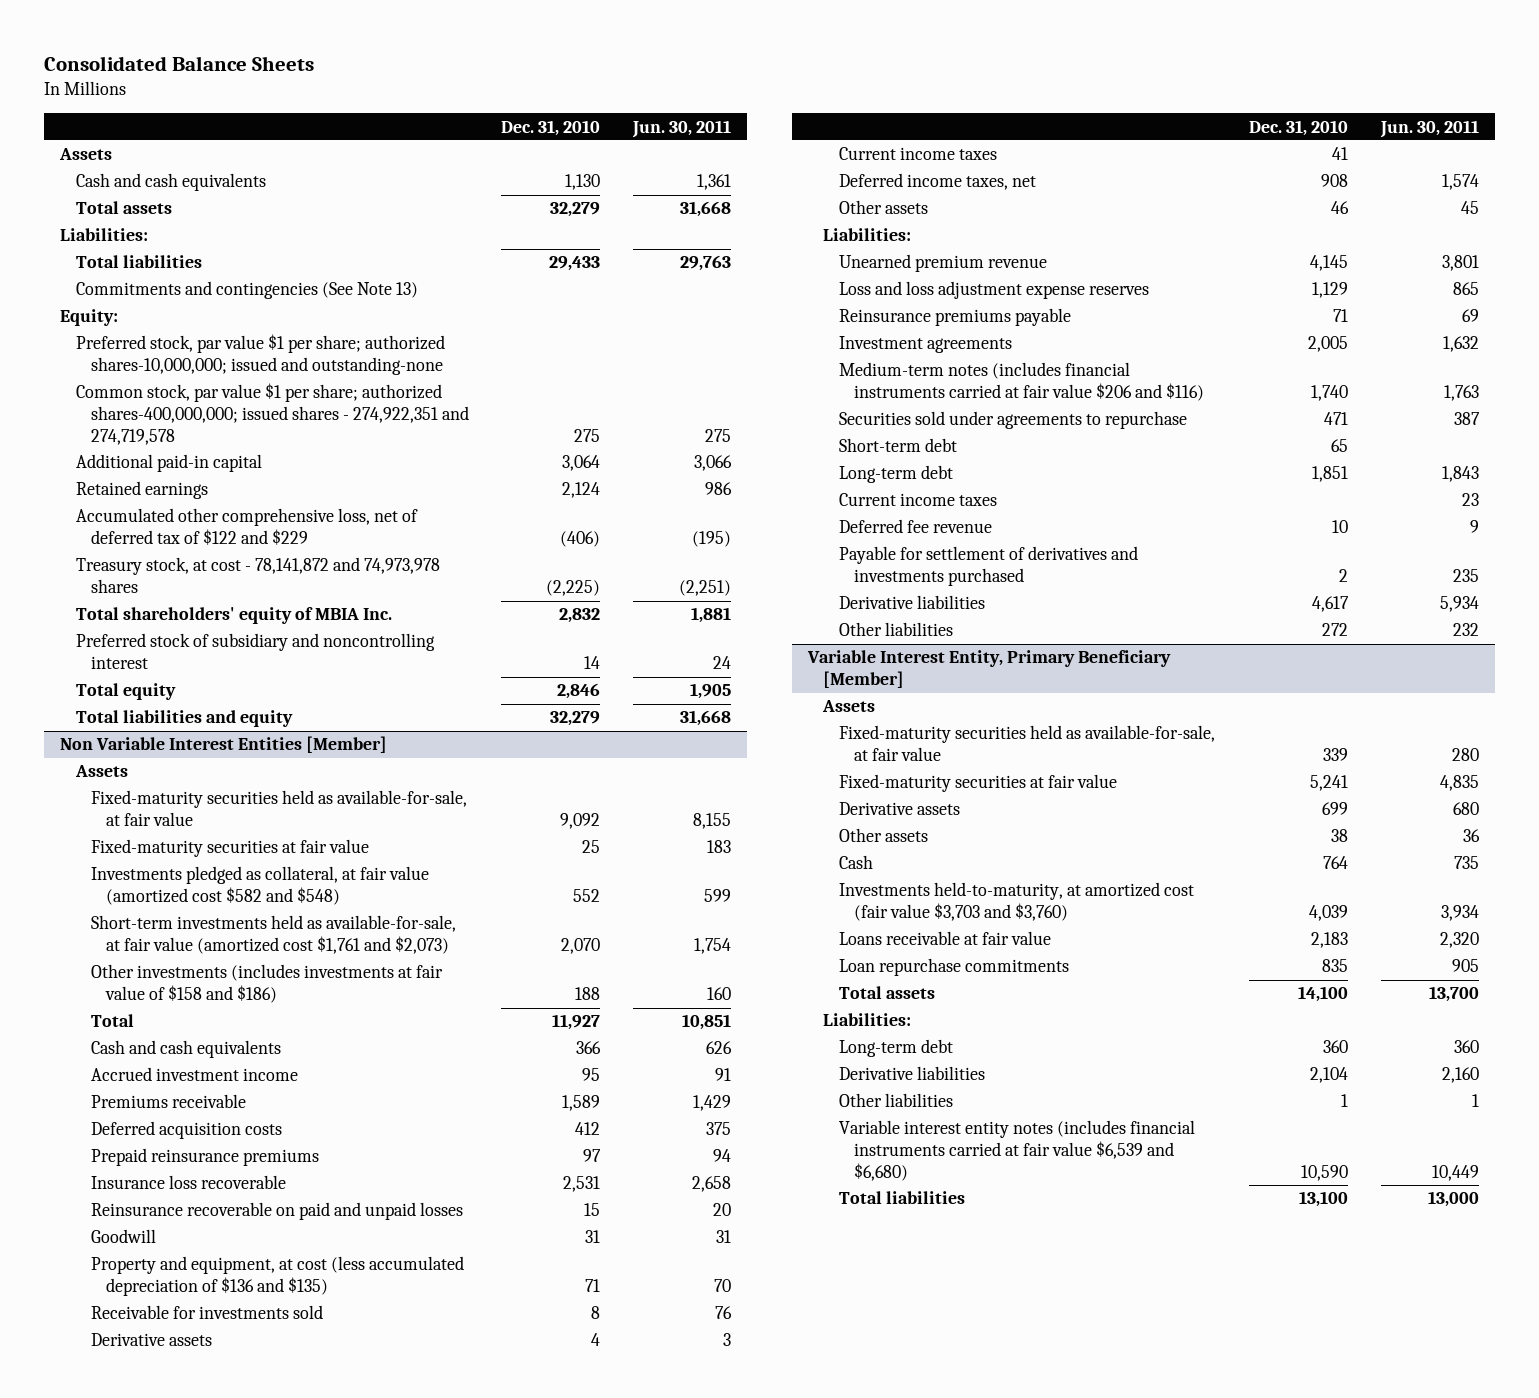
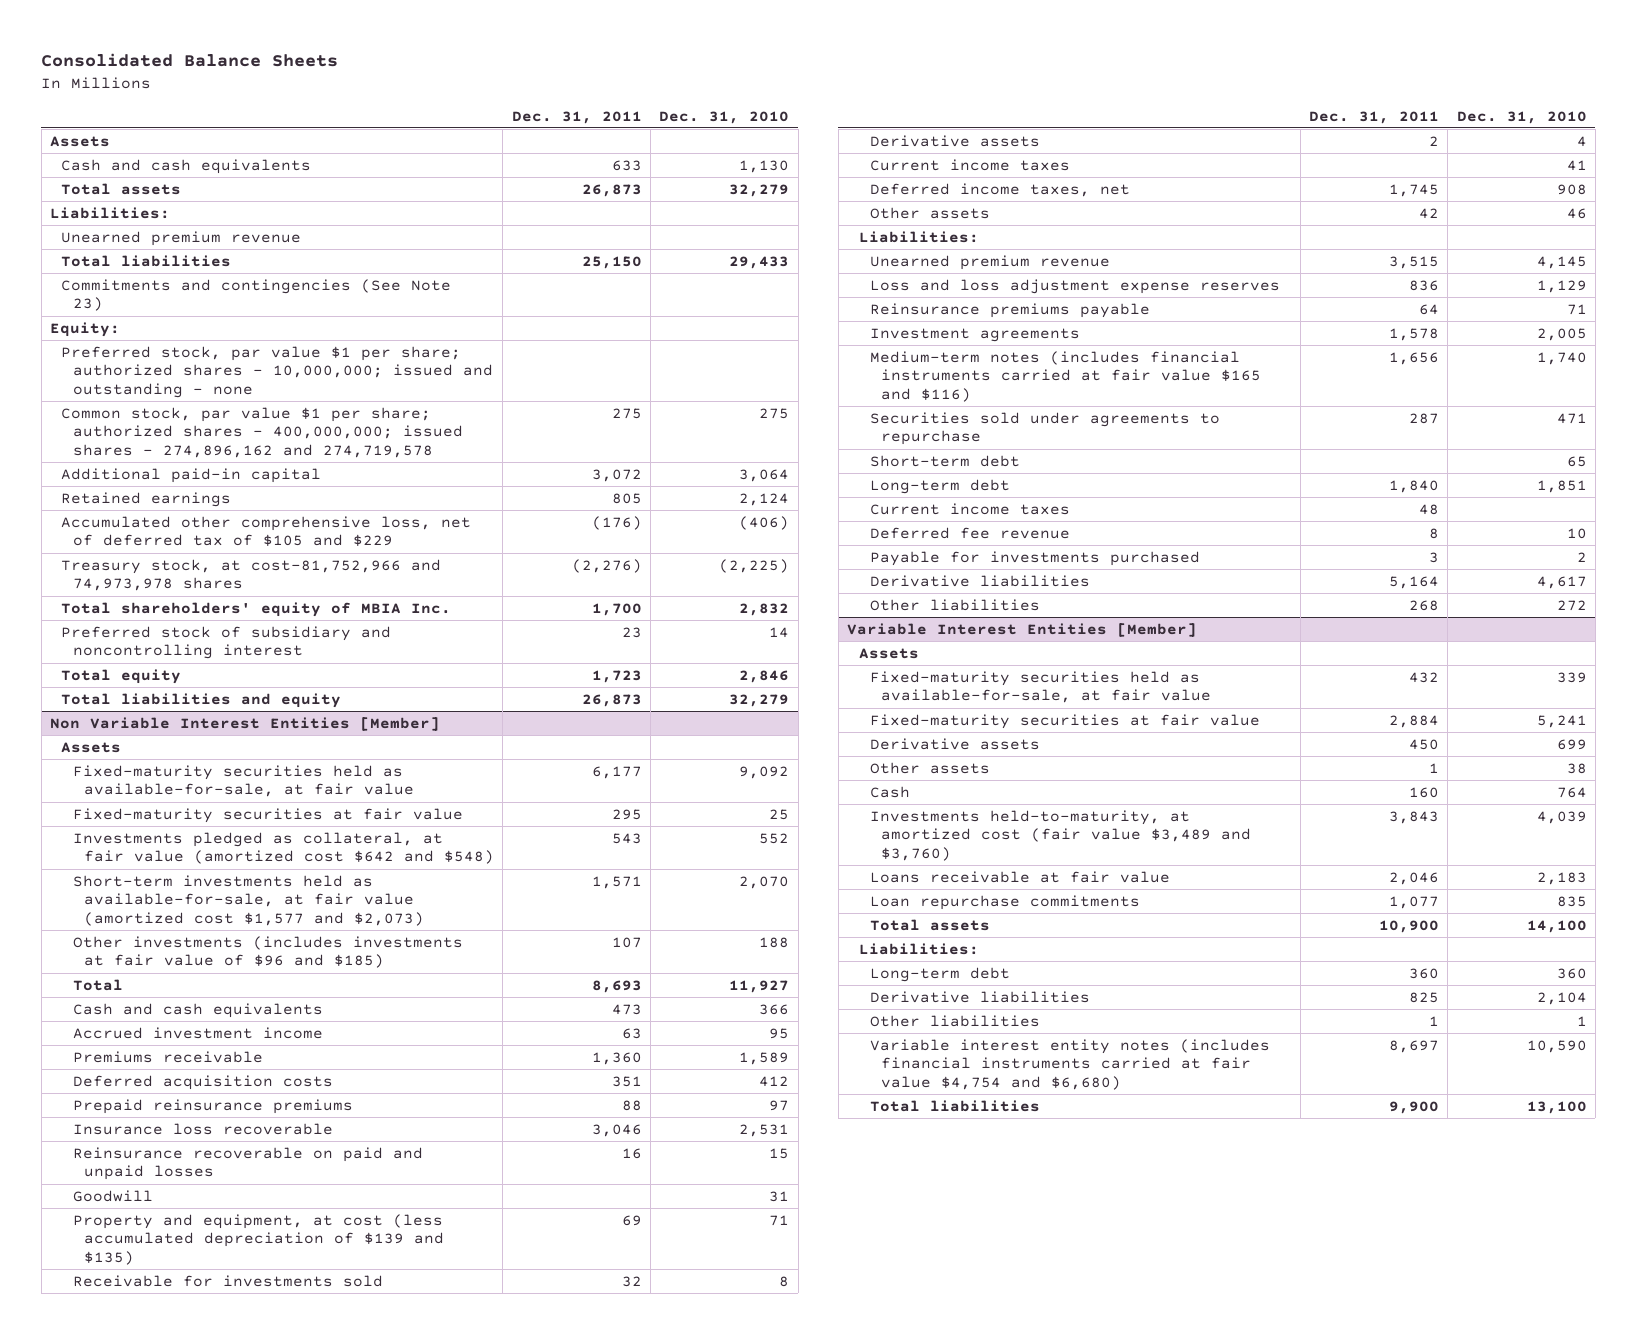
[632,119,732,138] Jun. 30, 2011 -> none
none -> [511,110,642,124] Dec. 31, 2011
none -> [61,230,302,246] Unearned premium revenue
[75,281,418,300] Commitments and contingencies (See Note 13) -> [61,278,452,312] Commitments and contingencies (See Note 23)
[75,334,445,376] Preferred stock, par value $1 per share; authorized shares-10,000,000; issued and outstanding-none -> [61,345,493,398] Preferred stock, par value $1 per share; authorized shares - 10,000,000; issued and outstanding - none
[75,383,469,445] Common stock, par value $1 per share; authorized shares-400,000,000; issued shares - 274,922,351 and 274,719,578 -> [61,406,463,458] Common stock, par value $1 per share; authorized shares - 400,000,000; issued shares - 274,896,162 and 274,719,578
[75,508,418,546] Accumulated other comprehensive loss, net of deferred tax of $122 and $229 -> [61,515,472,547] Accumulated other comprehensive loss, net of deferred tax of $105 and $229
[75,557,440,594] Treasury stock, at cost - 78,141,872 and 74,973,978 shares -> [61,558,442,592] Treasury stock, at cost-81,752,966 and 74,973,978 shares
[90,866,429,906] Investments pledged as collateral, at fair value (amortized cost $582 and $548) -> [72,831,495,865] Investments pledged as collateral, at fair value (amortized cost $642 and $548)
[90,915,456,955] Short-term investments held as available-for-sale, at fair value (amortized cost $1,761 and $2,073) -> [72,874,425,926] Short-term investments held as available-for-sale, at fair value (amortized cost $1,577 and $2,073)
[90,964,443,1004] Other investments (includes investments at fair value of $158 and $186) -> [72,935,463,969] Other investments (includes investments at fair value of $96 and $185)
[90,1256,464,1297] Property and equipment, at cost (less accumulated depreciation of $136 and $135) -> [72,1213,445,1265] Property and equipment, at cost (less accumulated depreciation of $139 and $135)
[838,362,1204,402] Medium-term notes (includes financial instruments carried at fair value $206 and $116) -> [869,350,1262,402] Medium-term notes (includes financial instruments carried at fair value $165 and $116)
[838,546,1138,587] Payable for settlement of derivatives and investments purchased -> [869,550,1200,566] Payable for investments purchased
[807,650,1172,689] Variable Interest Entity, Primary Beneficiary [Member] -> none
none -> [847,622,1198,637] Variable Interest Entities [Member]
[838,882,1194,922] Investments held-to-maturity, at amortized cost (fair value $3,703 and $3,760) -> [869,809,1252,861] Investments held-to-maturity, at amortized cost (fair value $3,489 and $3,760)
[838,1120,1195,1181] Variable interest entity notes (includes financial instruments carried at fair value $6,539 and $6,680) -> [869,1038,1270,1090] Variable interest entity notes (includes financial instruments carried at fair value $4,754 and $6,680)

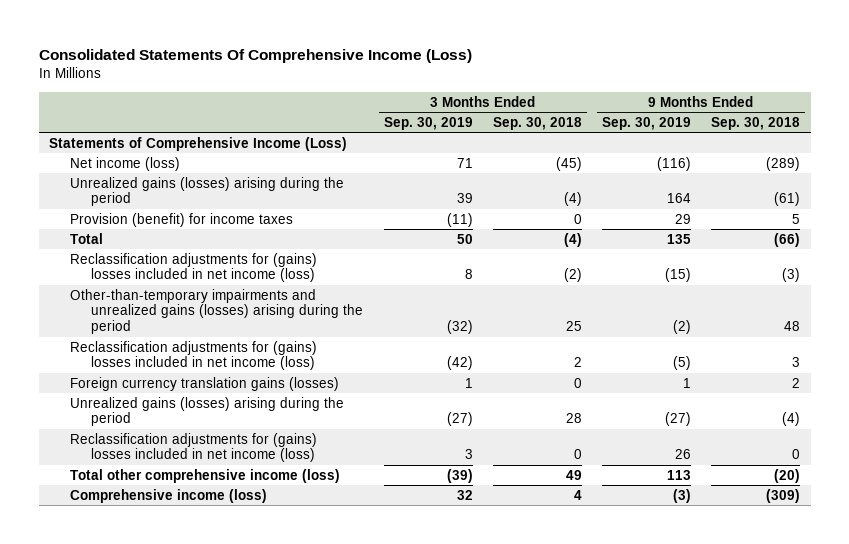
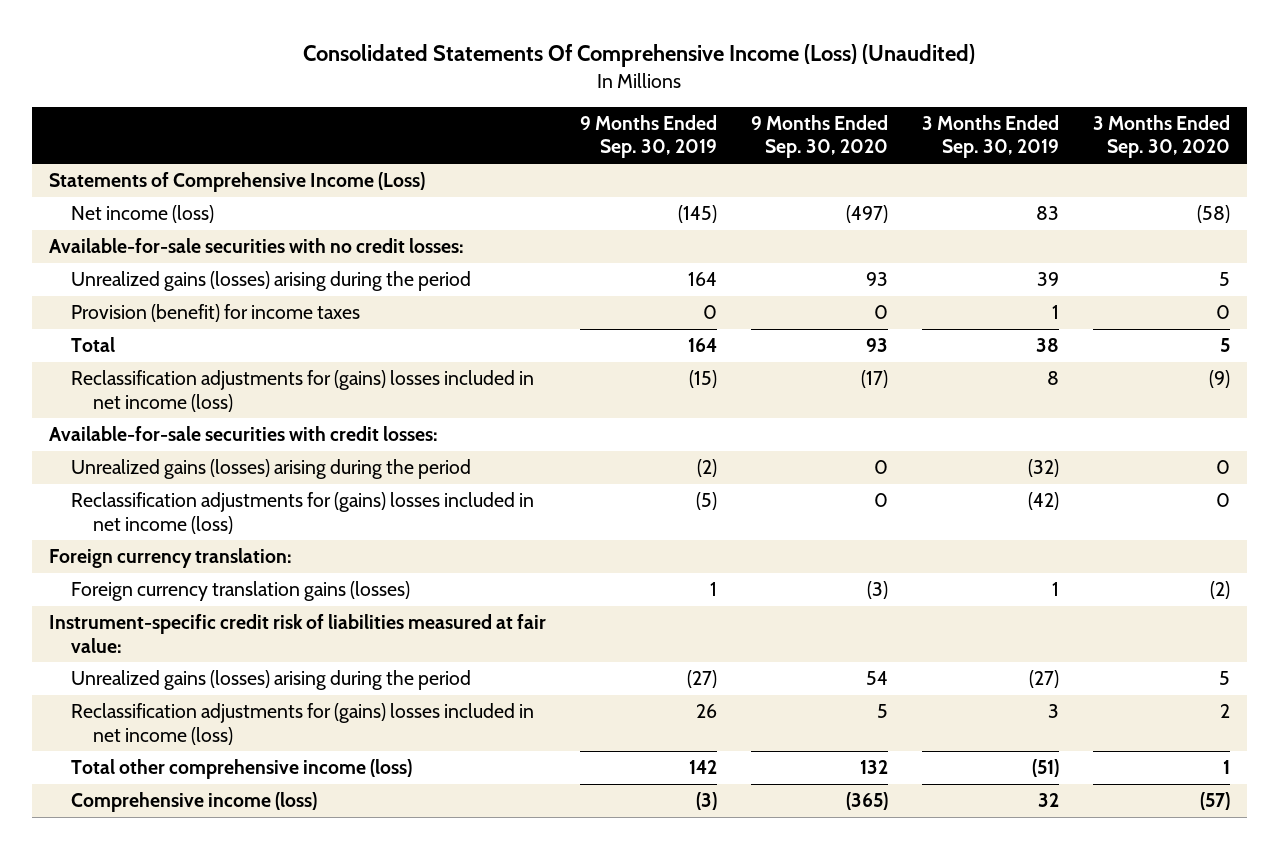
[38,48,472,63] Consolidated Statements Of Comprehensive Income (Loss) -> [303,44,976,68] Consolidated Statements Of Comprehensive Income (Loss) (Unaudited)
[492,116,582,130] Sep. 30, 2018 -> none
[711,116,801,130] Sep. 30, 2018 -> none
none -> [750,115,888,159] 9 Months Ended Sep. 30, 2020
none -> [1093,115,1231,159] 3 Months Ended Sep. 30, 2020
[456,157,473,168] 71 -> [1035,206,1059,221] 83
[657,156,692,171] (116) -> [677,205,717,224] (145)
none -> [48,238,464,254] Available-for-sale securities with no credit losses:
[446,212,473,227] (11) -> [1051,305,1059,320] 1
[675,213,692,224] 29 -> [702,305,717,320] 0
[456,233,473,244] 50 -> [1035,338,1059,353] 38
[667,233,692,244] 135 -> [687,338,717,353] 164
none -> [48,426,438,442] Available-for-sale securities with credit losses:
[70,288,364,335] Other-than-temporary impairments and unrealized gains (losses) arising during the period -> [71,459,472,480] Unrealized gains (losses) arising during the period
none -> [48,548,292,569] Foreign currency translation:
none -> [48,614,546,653] Instrument-specific credit risk of liabilities measured at fair value:
[446,468,473,483] (39) -> [1031,759,1059,778] (51)
[667,469,692,480] 113 -> [688,760,717,775] 142

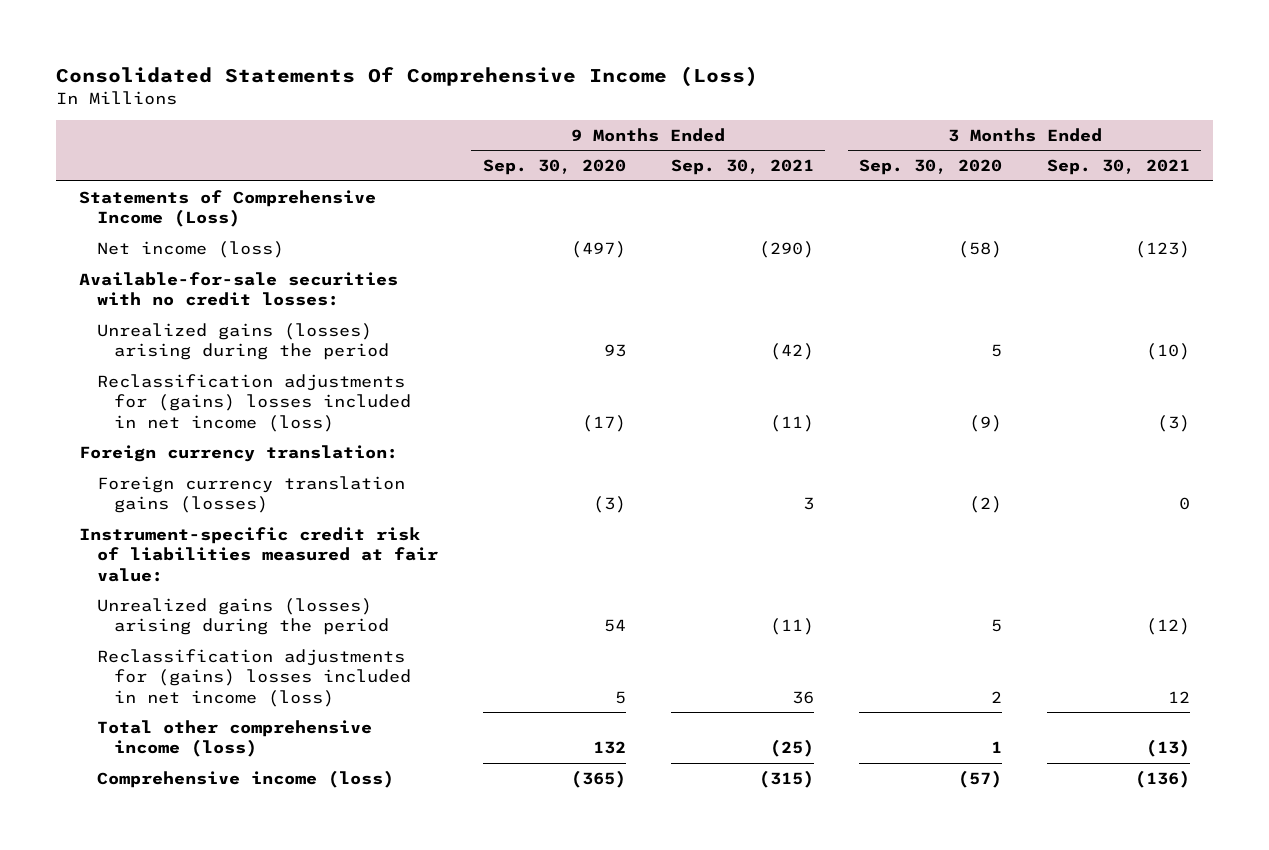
[303,44,976,68] Consolidated Statements Of Comprehensive Income (Loss) (Unaudited) -> [56,65,759,87] Consolidated Statements Of Comprehensive Income (Loss)
[579,115,717,159] 9 Months Ended Sep. 30, 2019 -> none
[921,115,1059,159] 3 Months Ended Sep. 30, 2019 -> none
none -> [670,159,814,176] Sep. 30, 2021
none -> [1047,159,1191,176] Sep. 30, 2021
[71,304,361,323] Provision (benefit) for income taxes -> none
[71,337,116,353] Total -> none
[48,426,438,442] Available-for-sale securities with credit losses: -> none
[71,459,472,480] Unrealized gains (losses) arising during the period -> none
[71,492,535,534] Reclassification adjustments for (gains) losses included in net income (loss) -> none

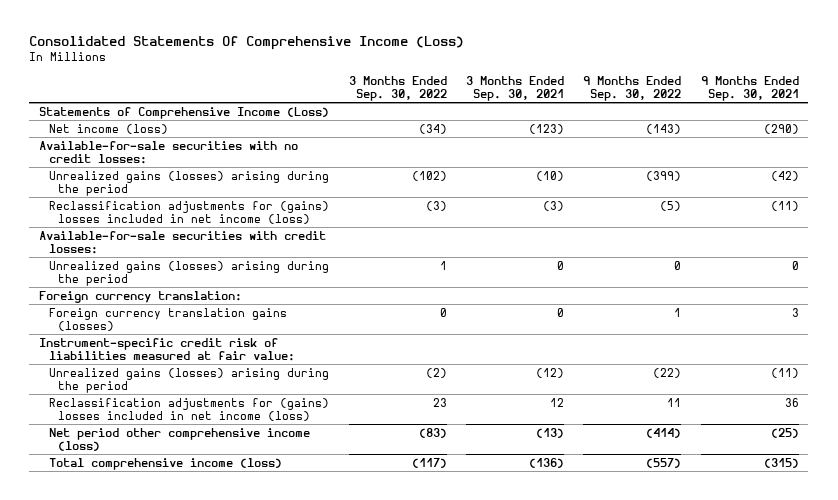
[482,159,626,176] Sep. 30, 2020 -> none
[858,159,1002,176] Sep. 30, 2020 -> none
none -> [348,75,447,101] 3 Months Ended Sep. 30, 2022
none -> [583,75,682,101] 9 Months Ended Sep. 30, 2022
none -> [39,230,327,254] Available-for-sale securities with credit losses:
none -> [48,260,329,286] Unrealized gains (losses) arising during the period
[96,719,372,758] Total other comprehensive income (loss) -> [48,427,310,451] Net period other comprehensive income (loss)
[96,769,394,788] Comprehensive income (loss) -> [48,457,282,470] Total comprehensive income (loss)

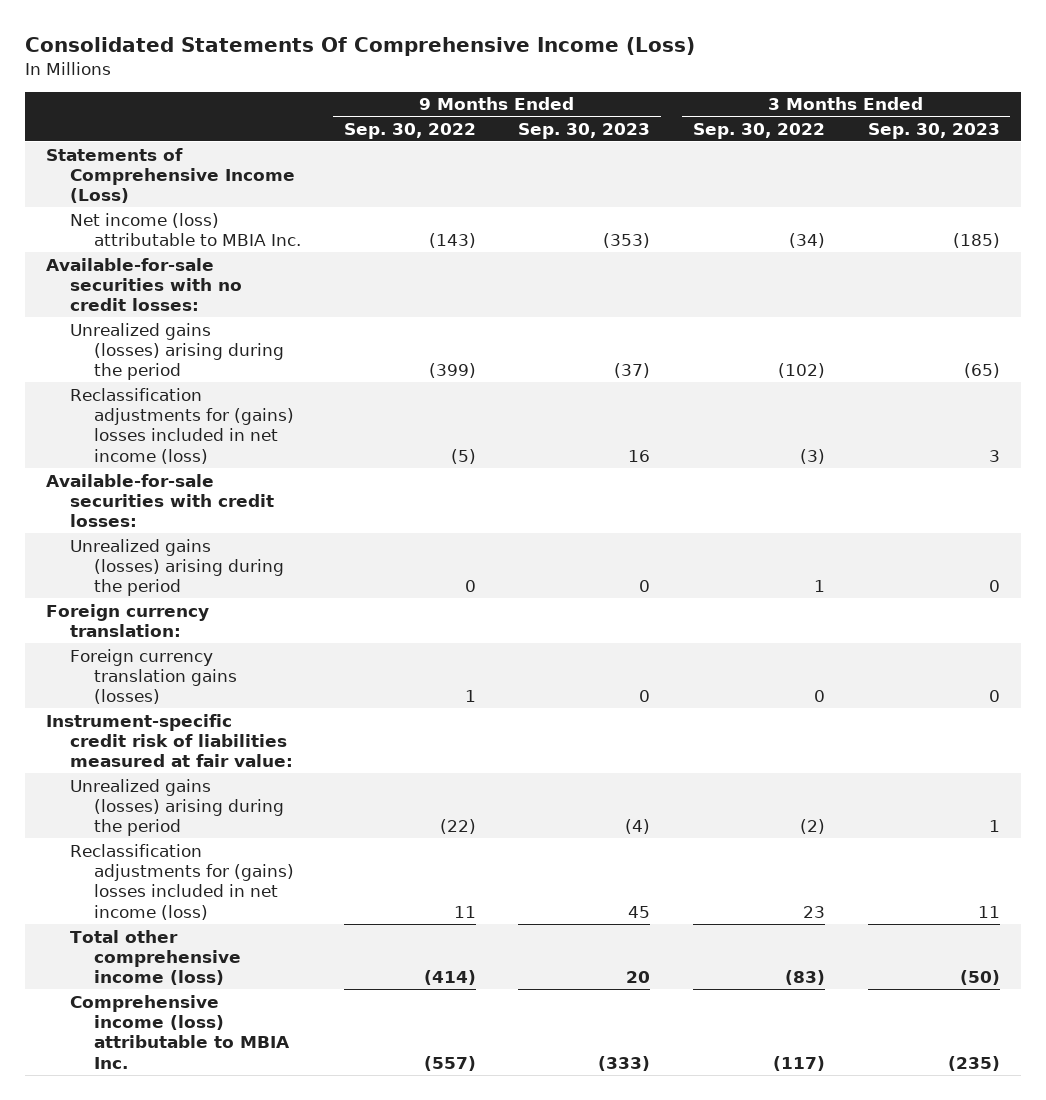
[465,75,564,101] 3 Months Ended Sep. 30, 2021 -> none
[700,75,799,101] 9 Months Ended Sep. 30, 2021 -> none
none -> [518,122,651,139] Sep. 30, 2023
none -> [867,122,1000,139] Sep. 30, 2023
[48,123,168,134] Net income (loss) -> [70,212,301,246] Net income (loss) attributable to MBIA Inc.
[48,427,310,451] Net period other comprehensive income (loss) -> [70,929,241,986] Total other comprehensive income (loss)
[48,457,282,470] Total comprehensive income (loss) -> [70,994,290,1069] Comprehensive income (loss) attributable to MBIA Inc.

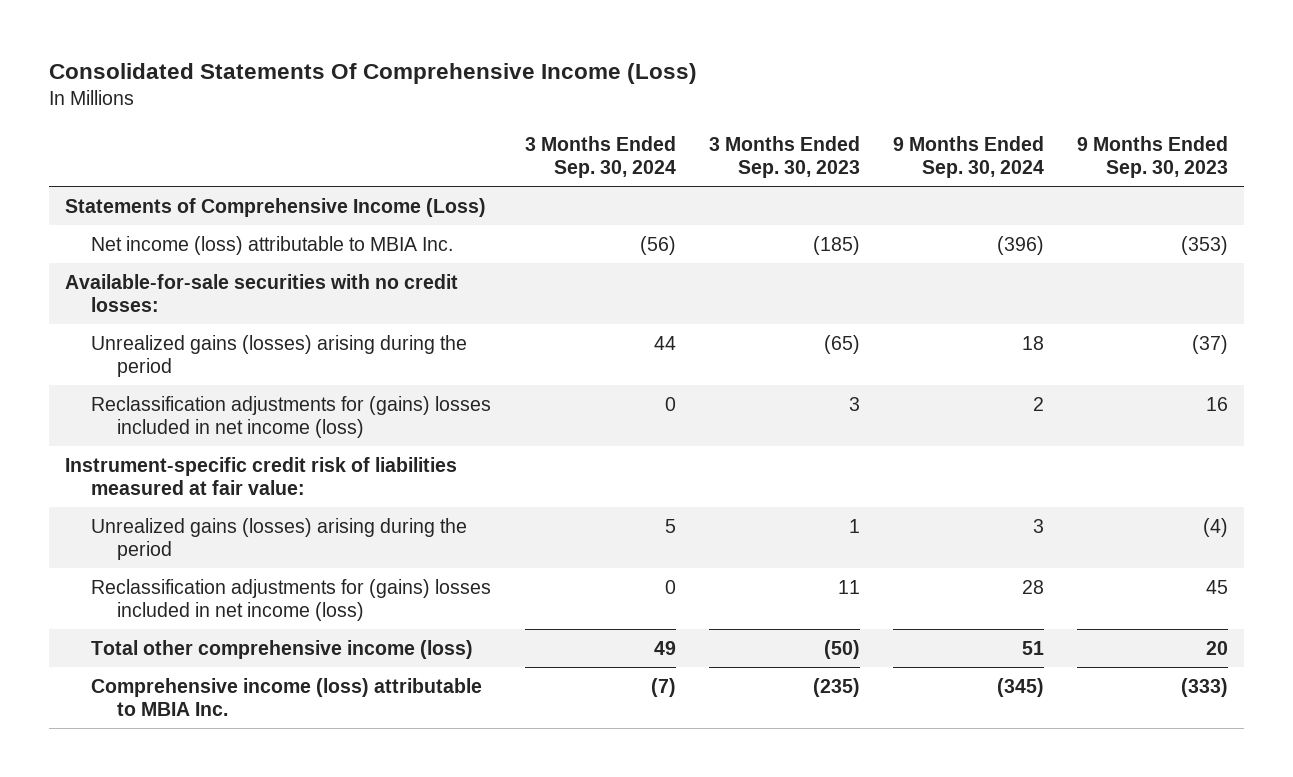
[343,122,476,139] Sep. 30, 2022 -> none
[692,122,825,139] Sep. 30, 2022 -> none
none -> [524,135,676,179] 3 Months Ended Sep. 30, 2024
none -> [892,135,1044,179] 9 Months Ended Sep. 30, 2024
[46,473,275,528] Available-for-sale securities with credit losses: -> none
[70,538,284,597] Unrealized gains (losses) arising during the period -> none
[46,603,210,637] Foreign currency translation: -> none
[70,648,237,705] Foreign currency translation gains (losses) -> none

